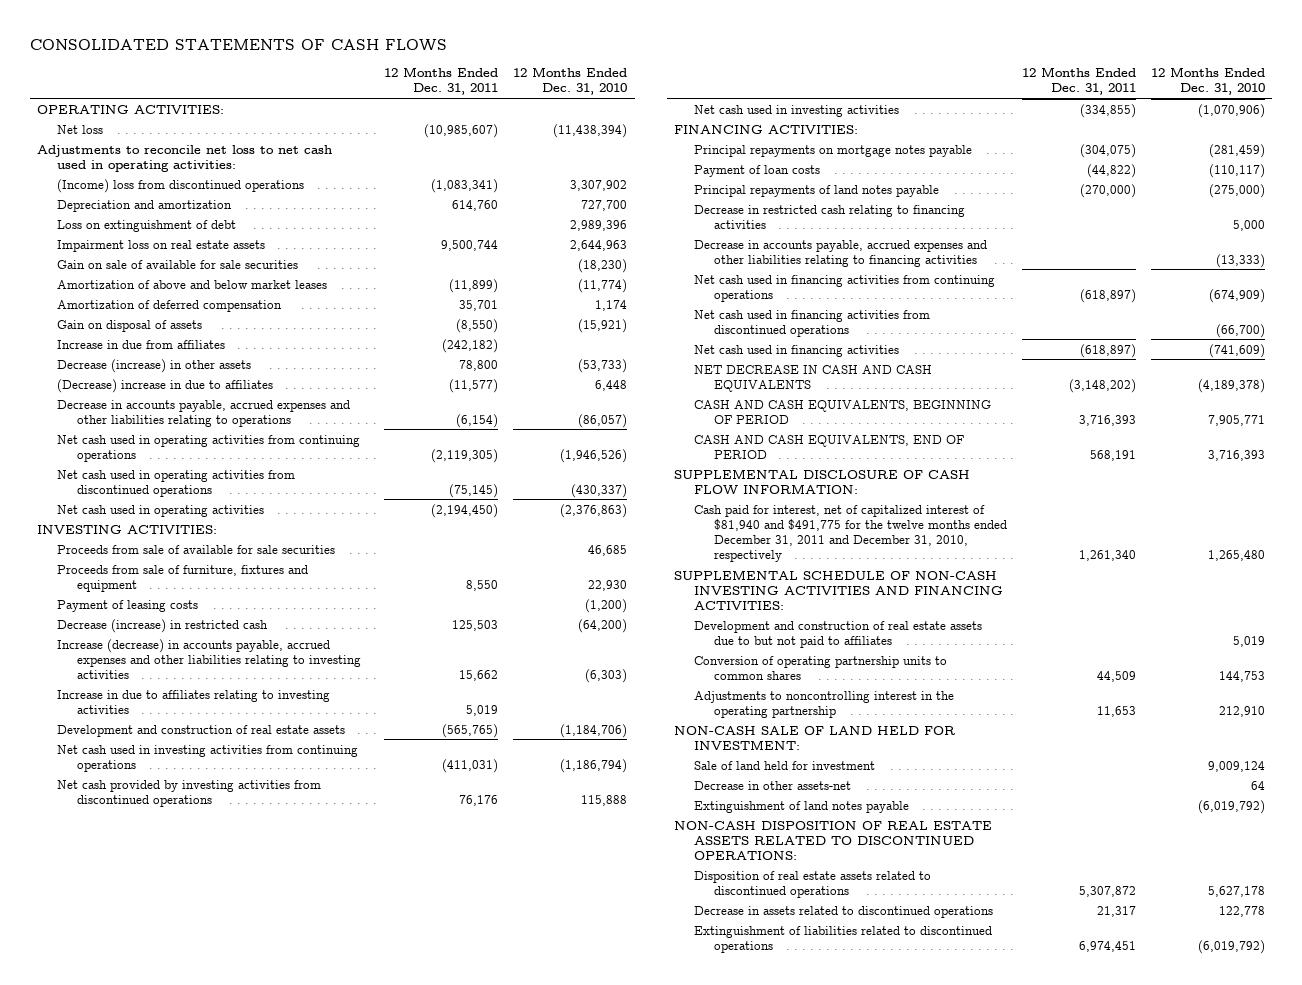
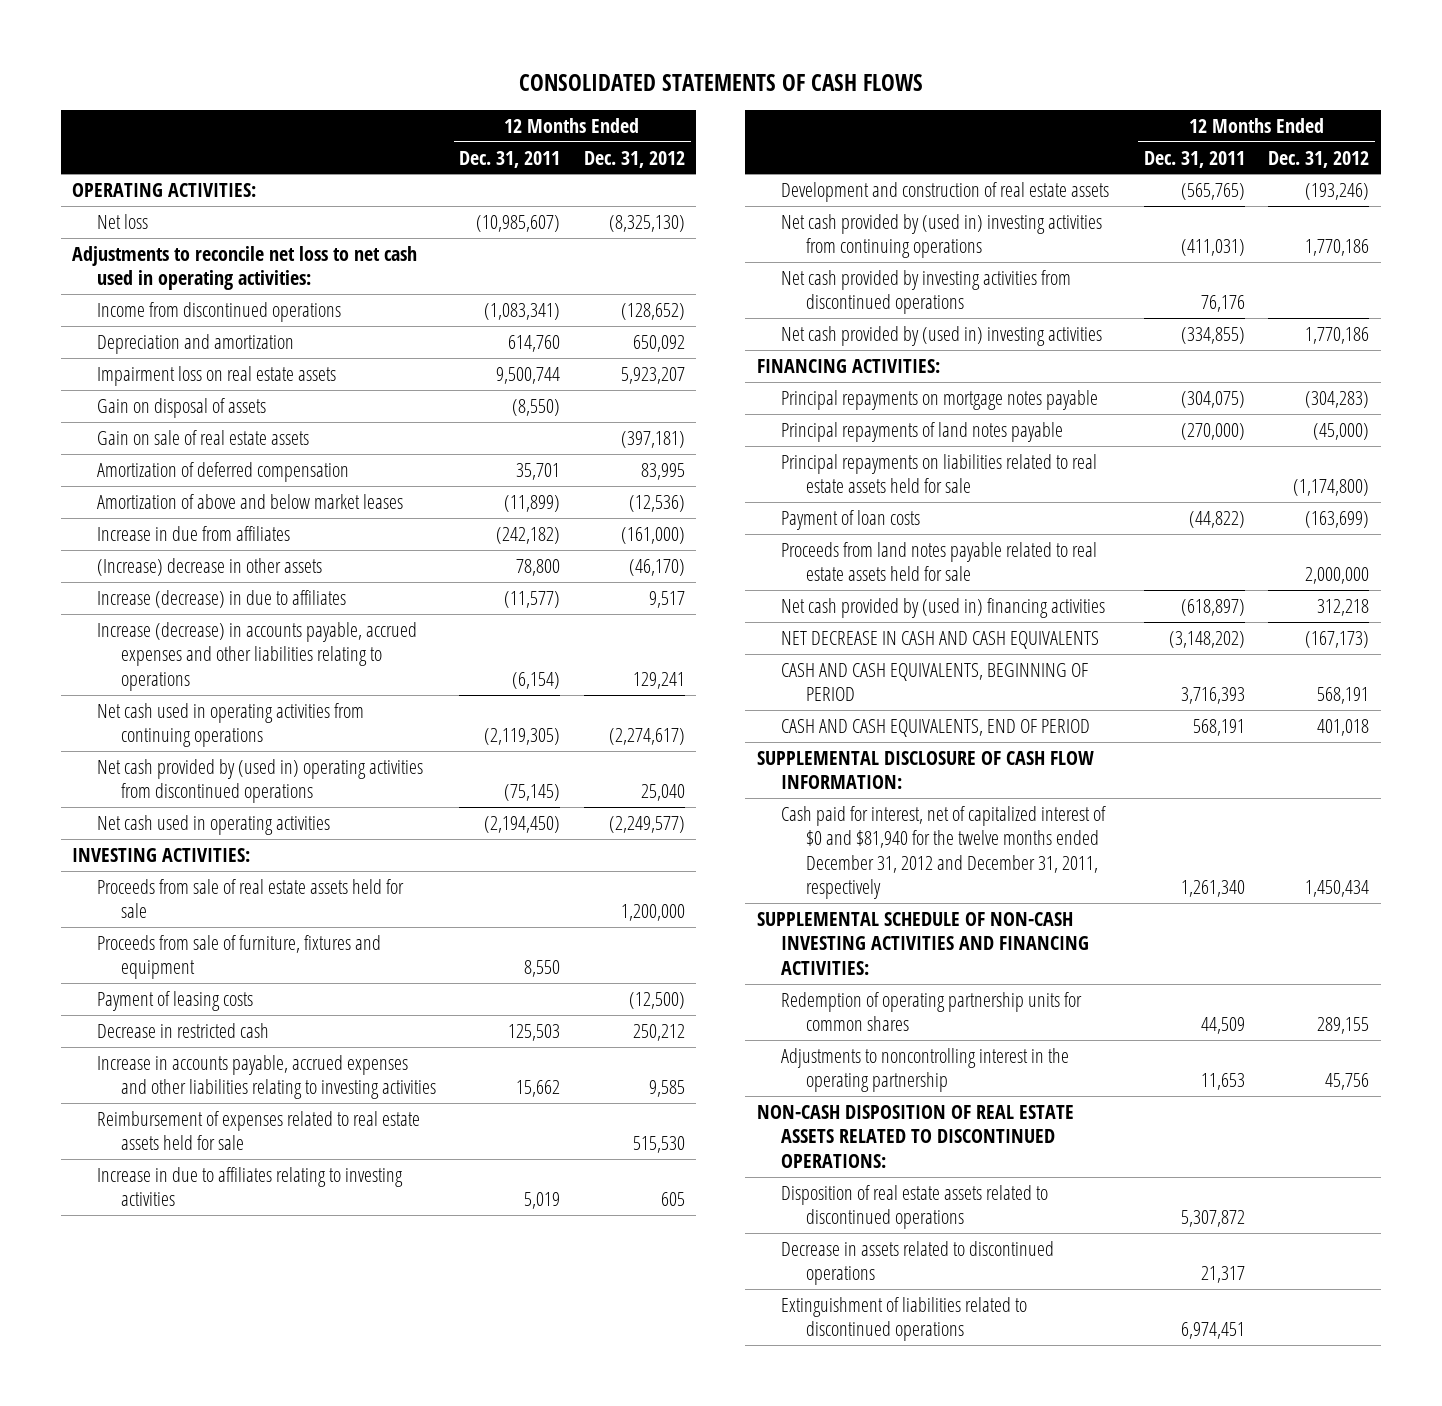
[513,67,628,96] 12 Months Ended Dec. 31, 2010 -> none
none -> [583,150,685,168] Dec. 31, 2012
[56,178,304,193] (Income) loss from discontinued operations -> [96,301,341,322] Income from discontinued operations
[56,219,236,232] Loss on extinguishment of debt -> none
[56,259,298,269] Gain on sale of available for sale securities -> none
none -> [96,429,309,445] Gain on sale of real estate assets
[56,299,282,312] Amortization of deferred compensation -> [96,461,349,482] Amortization of deferred compensation
[56,279,327,289] Amortization of above and below market leases -> [96,493,403,509] Amortization of above and below market leases
[56,358,251,373] Decrease (increase) in other assets -> [96,557,322,576] (Increase) decrease in other assets
[56,378,273,393] (Decrease) increase in due to affiliates -> [96,589,346,608] Increase (decrease) in due to affiliates
[56,399,350,427] Decrease in accounts payable, accrued expenses and other liabilities relating to operations -> [96,621,417,691] Increase (decrease) in accounts payable, accrued expenses and other liabilities relating to operations
[56,469,295,497] Net cash used in operating activities from discontinued operations -> [96,758,423,804] Net cash provided by (used in) operating activities from discontinued operations
[56,544,335,554] Proceeds from sale of available for sale securities -> none
none -> [96,878,404,919] Proceeds from sale of real estate assets held for sale
[56,618,268,633] Decrease (increase) in restricted cash -> [96,1022,269,1038] Decrease in restricted cash
[56,638,361,679] Increase (decrease) in accounts payable, accrued expenses and other liabilities relating to investing activities -> [96,1054,437,1100] Increase in accounts payable, accrued expenses and other liabilities relating to investing activities
none -> [96,1110,420,1151] Reimbursement of expenses related to real estate assets held for sale
[56,744,358,772] Net cash used in investing activities from continuing operations -> [781,213,1103,259] Net cash provided by (used in) investing activities from continuing operations
[694,104,900,117] Net cash used in investing activities -> [781,325,1103,346] Net cash provided by (used in) investing activities
[694,204,966,229] Decrease in restricted cash relating to financing activities -> none
[694,239,988,267] Decrease in accounts payable, accrued expenses and other liabilities relating to financing activities -> none
[694,274,996,302] Net cash used in financing activities from continuing operations -> none
[694,309,931,337] Net cash used in financing activities from discontinued operations -> none
none -> [781,453,1098,494] Principal repayments on liabilities related to real estate assets held for sale
[694,164,821,177] Payment of loan costs -> [781,509,921,530] Payment of loan costs
none -> [781,541,1098,582] Proceeds from land notes payable related to real estate assets held for sale
[694,344,900,357] Net cash used in financing activities -> [781,597,1106,618] Net cash provided by (used in) financing activities
[694,504,1007,562] Cash paid for interest, net of capitalized interest of $81,940 and $491,775 for the twelve months ended December 31, 2011 and December 31, 2010, respectively -> [781,805,1107,900] Cash paid for interest, net of capitalized interest of $0 and $81,940 for the twelve months ended December 31, 2012 and December 31, 2011, respectively
[694,620,983,648] Development and construction of real estate assets due to but not paid to affiliates -> none
[694,655,948,680] Conversion of operating partnership units to common shares -> [781,991,1083,1032] Redemption of operating partnership units for common shares
[674,725,956,750] NON-CASH SALE OF LAND HELD FOR INVESTMENT: -> none
[694,760,876,770] Sale of land held for investment -> none
[694,780,852,790] Decrease in other assets-net -> none
[694,800,910,813] Extinguishment of land notes payable -> none

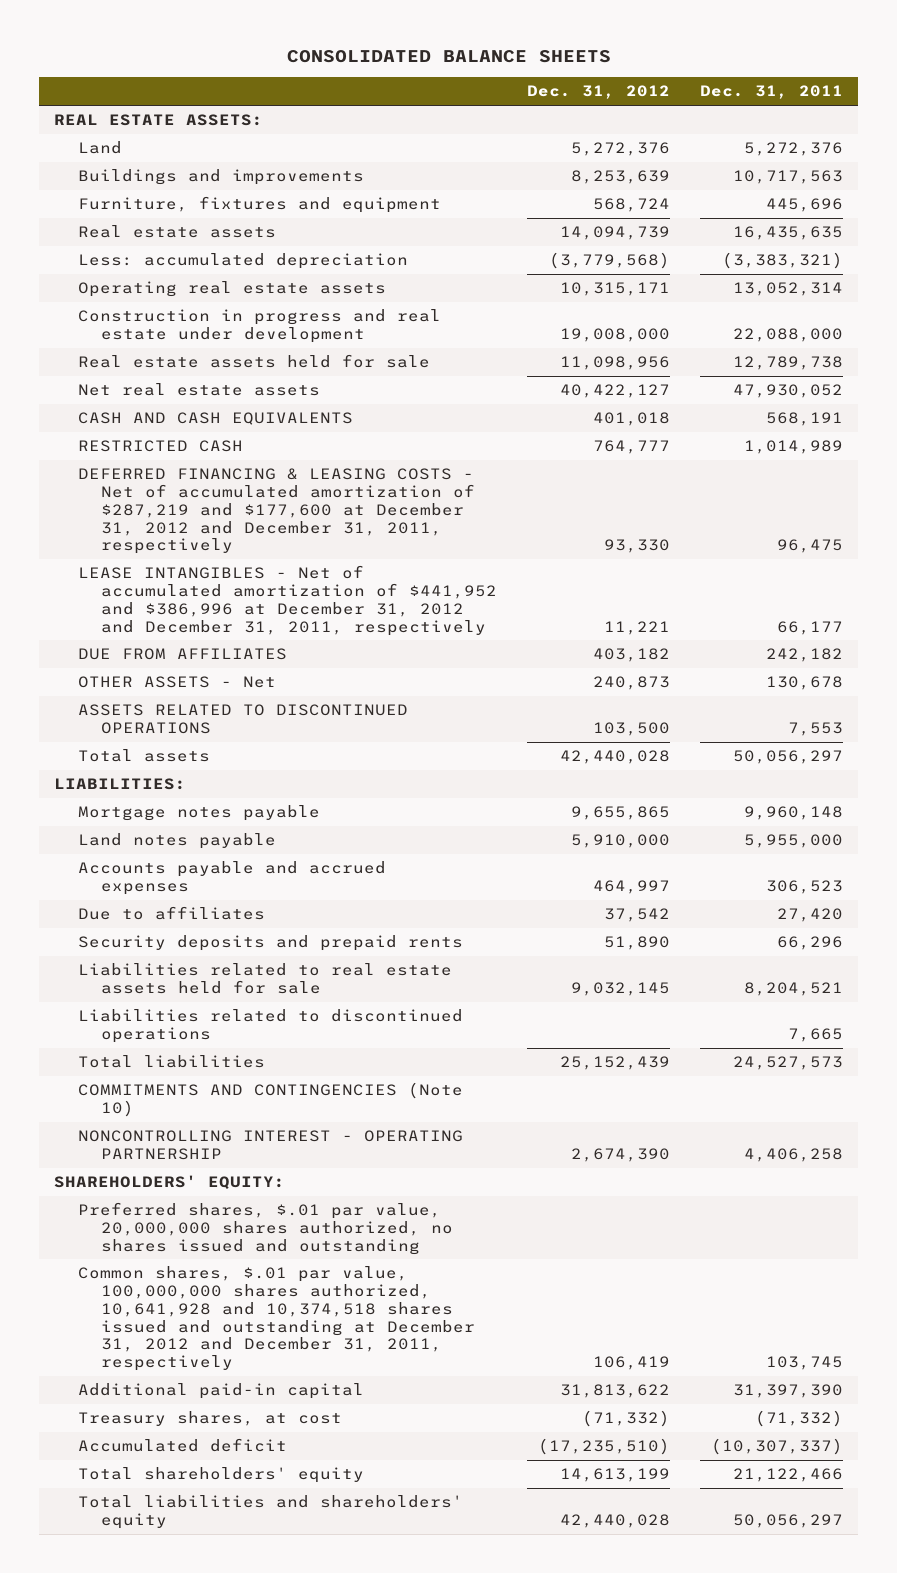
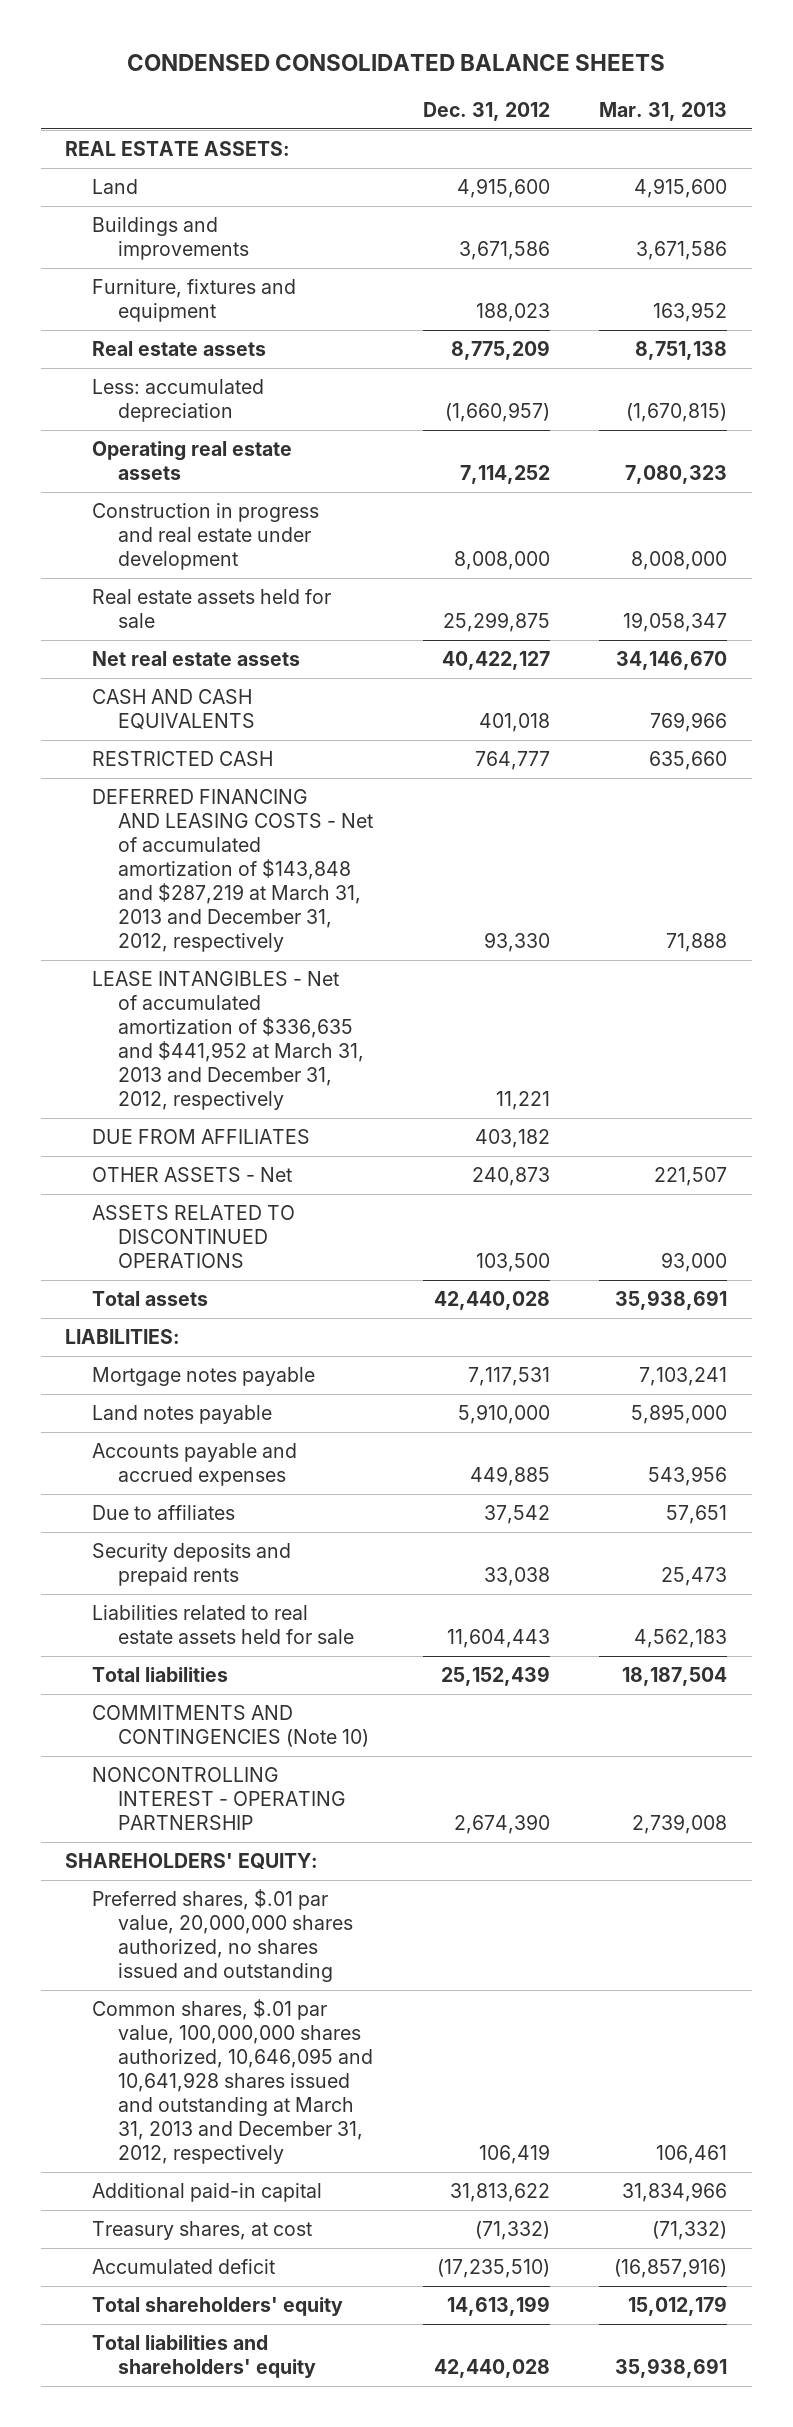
[286,50,611,64] CONSOLIDATED BALANCE SHEETS -> [127,53,666,71] CONDENSED CONSOLIDATED BALANCE SHEETS
[700,85,844,100] Dec. 31, 2011 -> none
none -> [599,101,728,121] Mar. 31, 2013
[570,142,670,157] 5,272,376 -> [456,178,550,199] 4,915,600
[570,170,670,185] 8,253,639 -> [458,241,550,261] 3,671,586
[592,198,670,213] 568,724 -> [475,303,550,323] 188,023
[559,226,670,241] 14,094,739 -> [450,340,550,361] 8,775,209
[548,252,670,270] (3,779,568) -> [444,402,550,423] (1,660,957)
[559,282,670,297] 10,315,171 -> [459,465,550,485] 7,114,252
[559,327,670,342] 19,008,000 -> [453,551,550,571] 8,008,000
[559,356,670,371] 11,098,956 -> [442,612,550,633] 25,299,875
[77,468,475,555] DEFERRED FINANCING & LEASING COSTS - Net of accumulated amortization of $287,219 and $177,600 at December 31, 2012 and December 31, 2011, respectively -> [91,789,374,953] DEFERRED FINANCING AND LEASING COSTS - Net of accumulated amortization of $143,848 and $287,219 at March 31, 2013 and December 31, 2012, respectively
[77,565,497,636] LEASE INTANGIBLES - Net of accumulated amortization of $441,952 and $386,996 at December 31, 2012 and December 31, 2011, respectively -> [91,971,365,1111] LEASE INTANGIBLES - Net of accumulated amortization of $336,635 and $441,952 at March 31, 2013 and December 31, 2012, respectively
[570,806,670,821] 9,655,865 -> [467,1367,550,1387] 7,117,531
[592,879,670,894] 464,997 -> [469,1466,550,1487] 449,885
[77,1009,463,1043] Liabilities related to discontinued operations -> none
[603,936,670,951] 51,890 -> [483,1567,550,1587] 33,038
[570,981,670,996] 9,032,145 -> [446,1629,550,1649] 11,604,443
[77,1266,475,1372] Common shares, $.01 par value, 100,000,000 shares authorized, 10,641,928 and 10,374,518 shares issued and outstanding at December 31, 2012 and December 31, 2011, respectively -> [91,1999,374,2165] Common shares, $.01 par value, 100,000,000 shares authorized, 10,646,095 and 10,641,928 shares issued and outstanding at March 31, 2013 and December 31, 2012, respectively

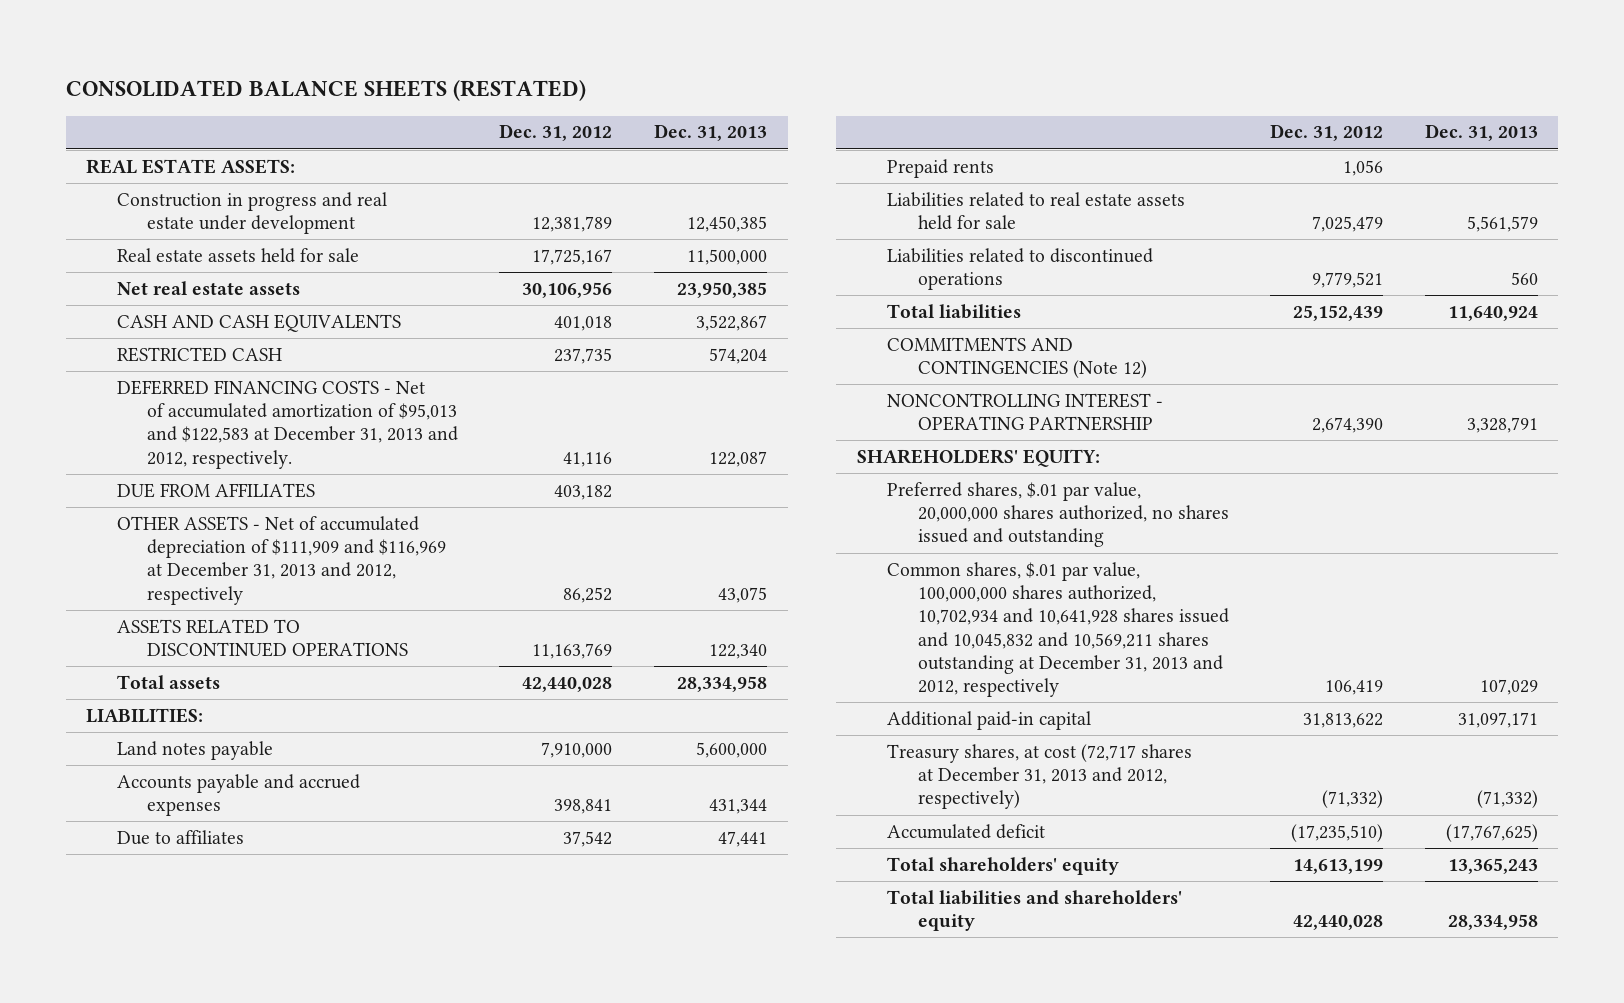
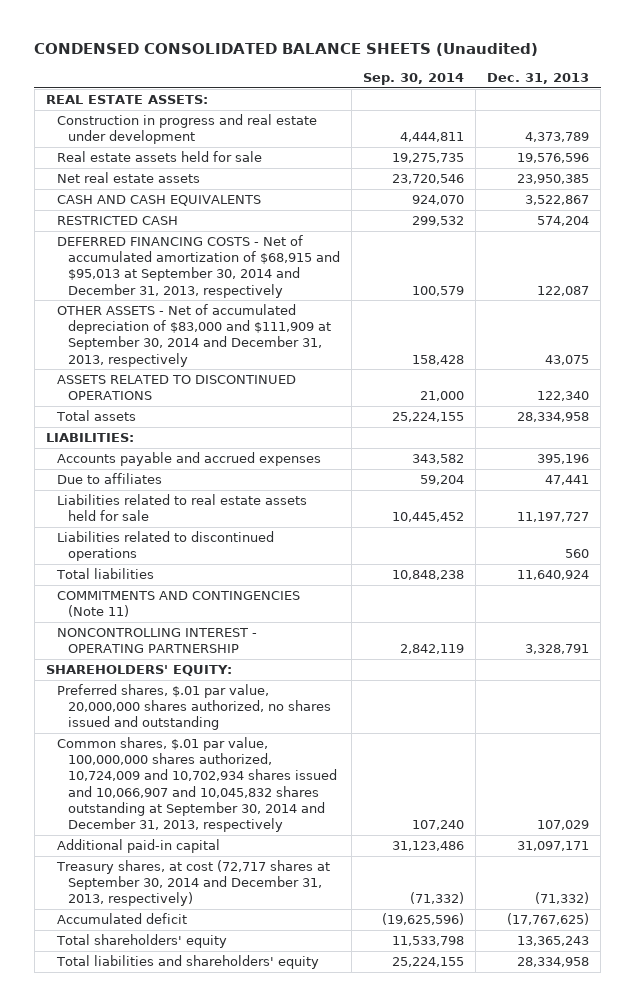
[65,80,586,102] CONSOLIDATED BALANCE SHEETS (RESTATED) -> [34,42,539,56] CONDENSED CONSOLIDATED BALANCE SHEETS (Unaudited)
[499,124,613,142] Dec. 31, 2012 -> none
none -> [363,72,465,85] Sep. 30, 2014
[686,216,767,233] 12,450,385 -> [525,132,590,143] 4,373,789
[686,248,767,265] 11,500,000 -> [517,153,590,164] 19,576,596
[116,482,315,498] DUE FROM AFFILIATES -> none
[116,379,458,469] DEFERRED FINANCING COSTS - Net of accumulated amortization of $95,013 and $122,583 at December 31, 2013 and 2012, respectively. -> [56,235,341,298] DEFERRED FINANCING COSTS - Net of accumulated amortization of $68,915 and $95,013 at September 30, 2014 and December 31, 2013, respectively
[116,515,446,605] OTHER ASSETS - Net of accumulated depreciation of $111,909 and $116,969 at December 31, 2013 and 2012, respectively -> [56,304,332,367] OTHER ASSETS - Net of accumulated depreciation of $83,000 and $111,909 at September 30, 2014 and December 31, 2013, respectively
[116,740,273,760] Land notes payable -> none
[708,799,767,815] 431,344 -> [537,454,590,465] 395,196
[887,158,995,178] Prepaid rents -> none
[1466,216,1538,233] 5,561,579 -> [517,512,590,523] 11,197,727
[887,336,1147,379] COMMITMENTS AND CONTINGENCIES (Note 12) -> [56,591,300,618] COMMITMENTS AND CONTINGENCIES (Note 11)
[887,561,1229,698] Common shares, $.01 par value, 100,000,000 shares authorized, 10,702,934 and 10,641,928 shares issued and 10,045,832 and 10,569,211 shares outstanding at December 31, 2013 and 2012, respectively -> [56,737,338,832] Common shares, $.01 par value, 100,000,000 shares authorized, 10,724,009 and 10,702,934 shares issued and 10,066,907 and 10,045,832 shares outstanding at September 30, 2014 and December 31, 2013, respectively
[887,743,1193,810] Treasury shares, at cost (72,717 shares at December 31, 2013 and 2012, respectively) -> [55,860,330,907] Treasury shares, at cost (72,717 shares at September 30, 2014 and December 31, 2013, respectively)

